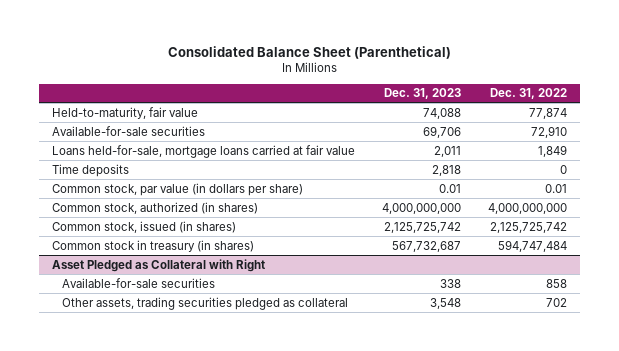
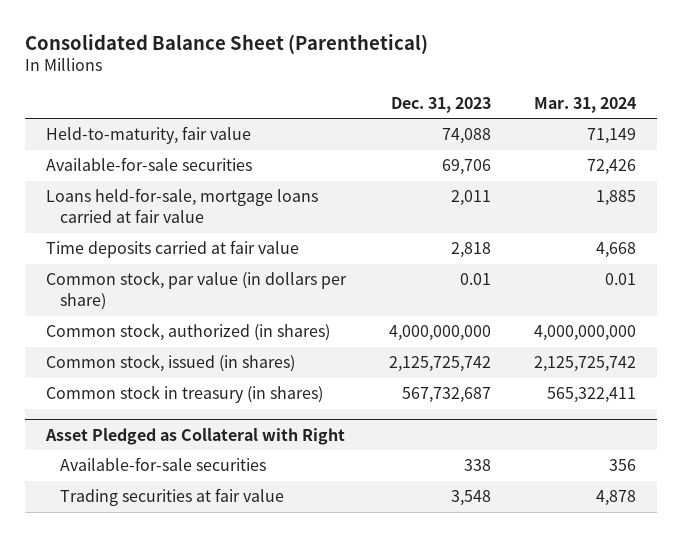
[489,88,567,100] Dec. 31, 2022 -> none
none -> [533,96,636,113] Mar. 31, 2024
[52,163,130,177] Time deposits -> [45,240,299,259] Time deposits carried at fair value
[62,296,349,310] Other assets, trading securities pledged as collateral -> [59,488,284,507] Trading securities at fair value

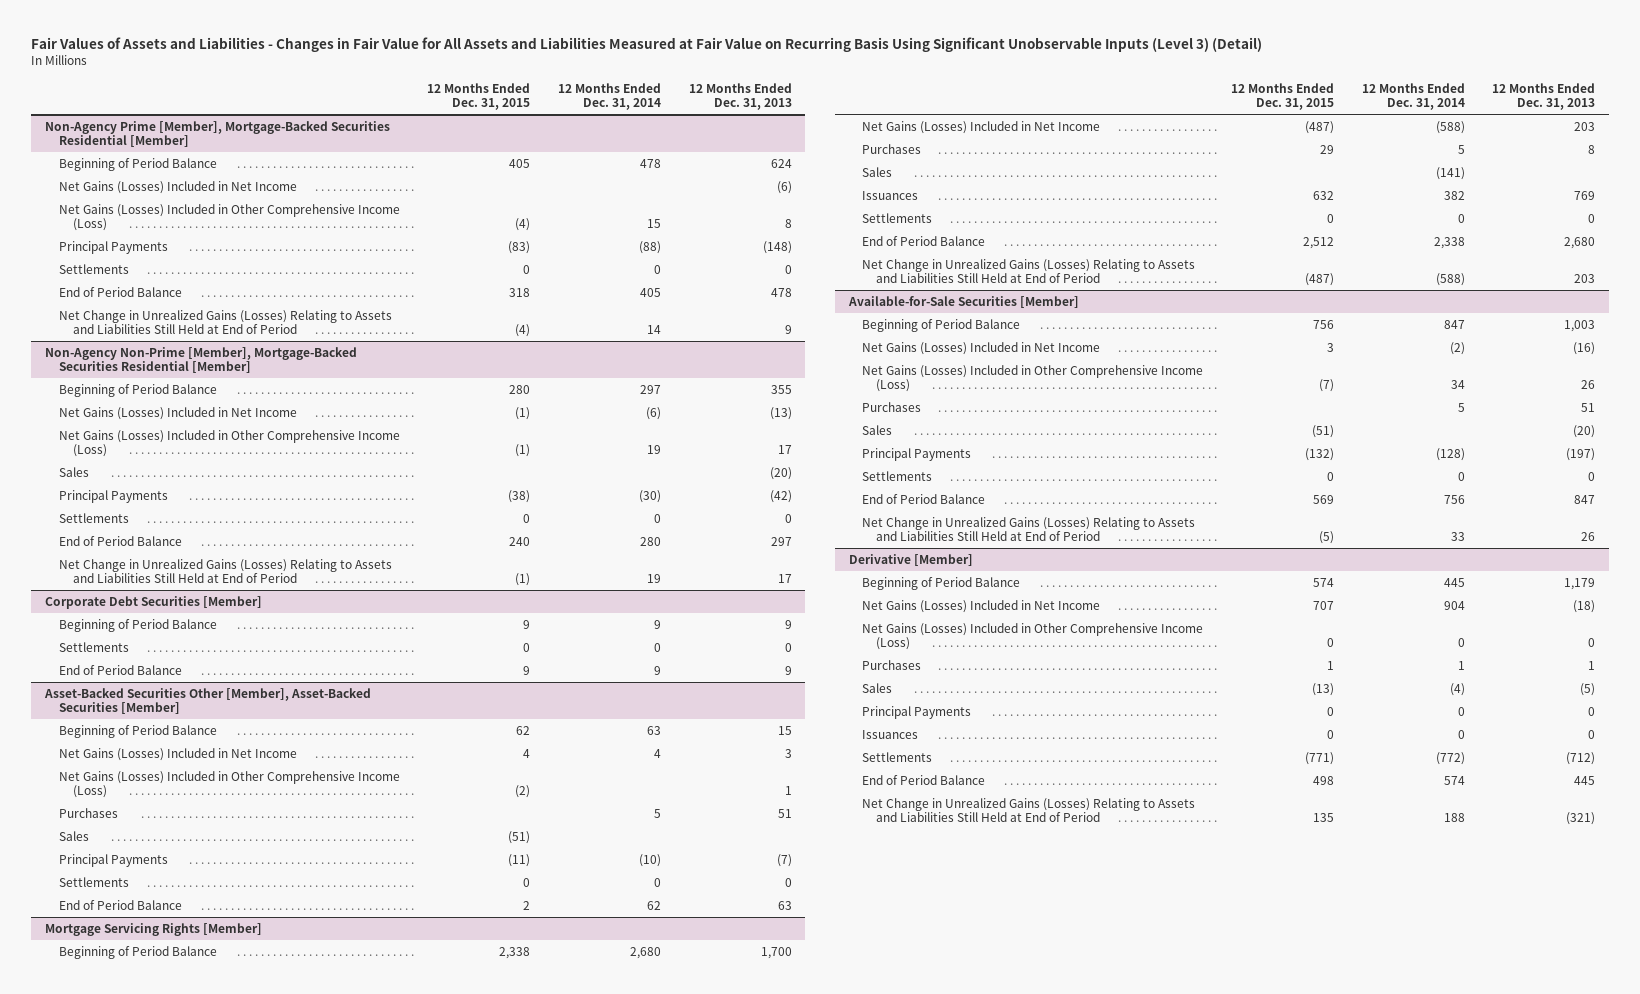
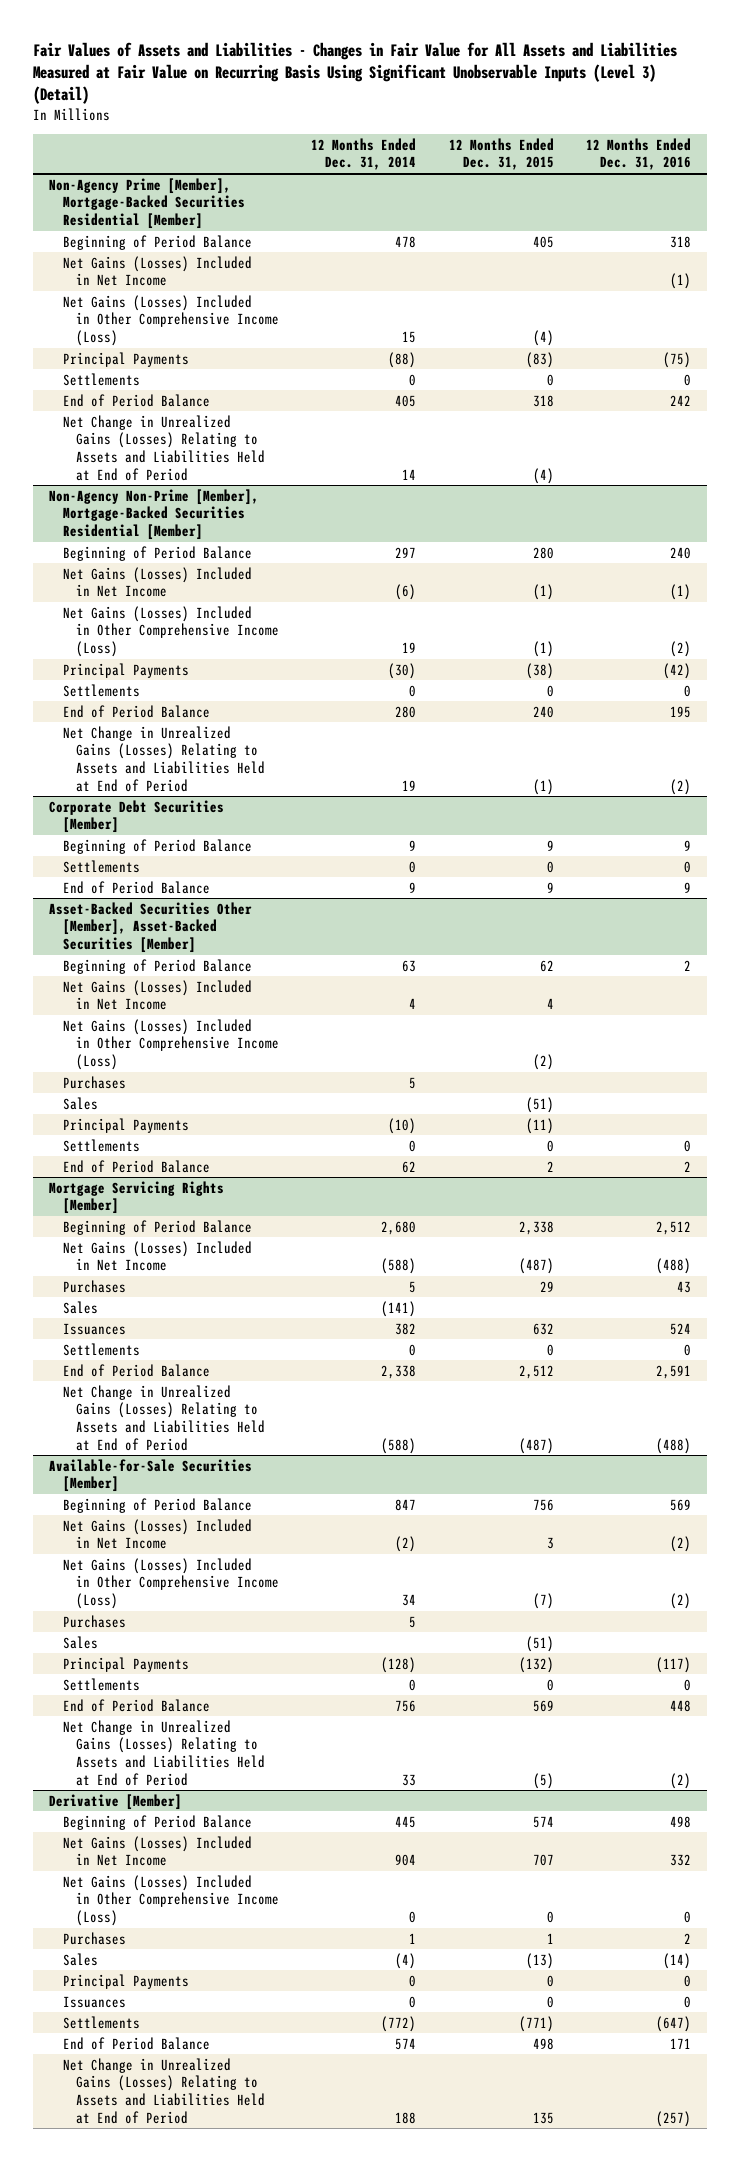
[688,82,792,111] 12 Months Ended Dec. 31, 2013 -> none
none -> [585,137,691,171] 12 Months Ended Dec. 31, 2016
[58,309,392,335] Net Change in Unrealized Gains (Losses) Relating to Assets and Liabilities Still Held at End of Period -> [62,414,266,481] Net Change in Unrealized Gains (Losses) Relating to Assets and Liabilities Held at End of Period
[58,466,89,477] Sales -> none
[58,558,392,584] Net Change in Unrealized Gains (Losses) Relating to Assets and Liabilities Still Held at End of Period -> [62,725,266,792] Net Change in Unrealized Gains (Losses) Relating to Assets and Liabilities Held at End of Period
[862,258,1196,284] Net Change in Unrealized Gains (Losses) Relating to Assets and Liabilities Still Held at End of Period -> [62,1384,266,1451] Net Change in Unrealized Gains (Losses) Relating to Assets and Liabilities Held at End of Period
[862,516,1196,542] Net Change in Unrealized Gains (Losses) Relating to Assets and Liabilities Still Held at End of Period -> [62,1719,266,1786] Net Change in Unrealized Gains (Losses) Relating to Assets and Liabilities Held at End of Period
[862,797,1196,823] Net Change in Unrealized Gains (Losses) Relating to Assets and Liabilities Still Held at End of Period -> [62,2057,266,2124] Net Change in Unrealized Gains (Losses) Relating to Assets and Liabilities Held at End of Period

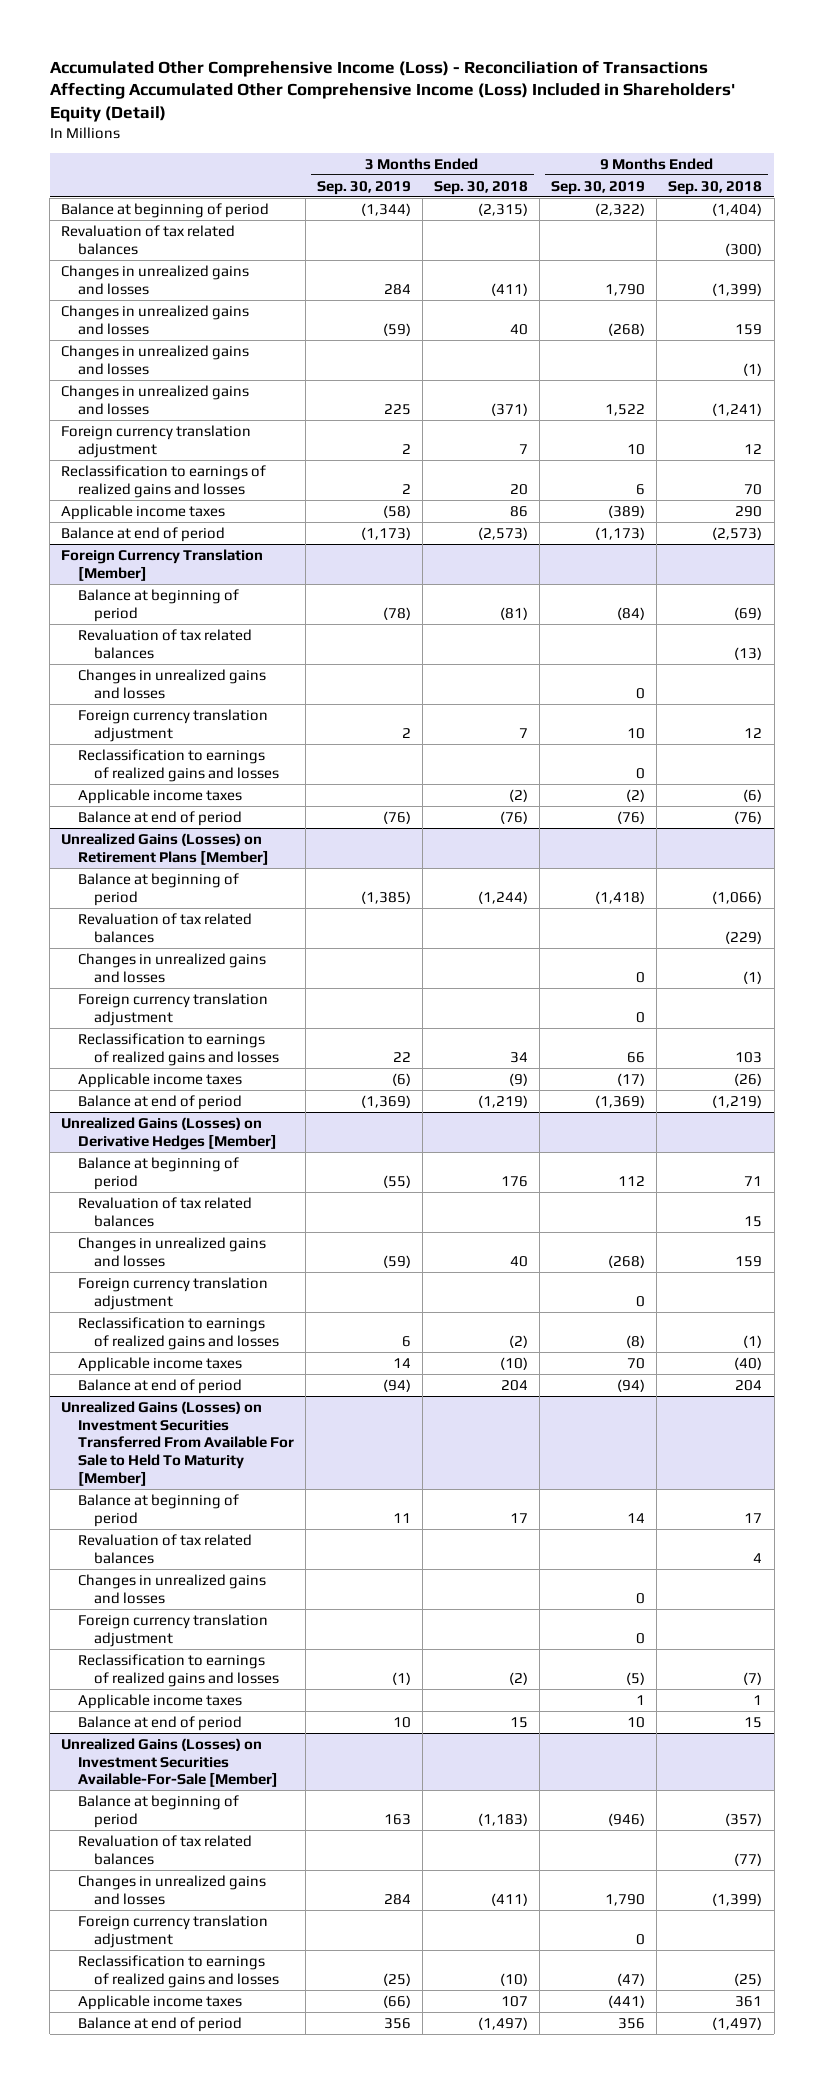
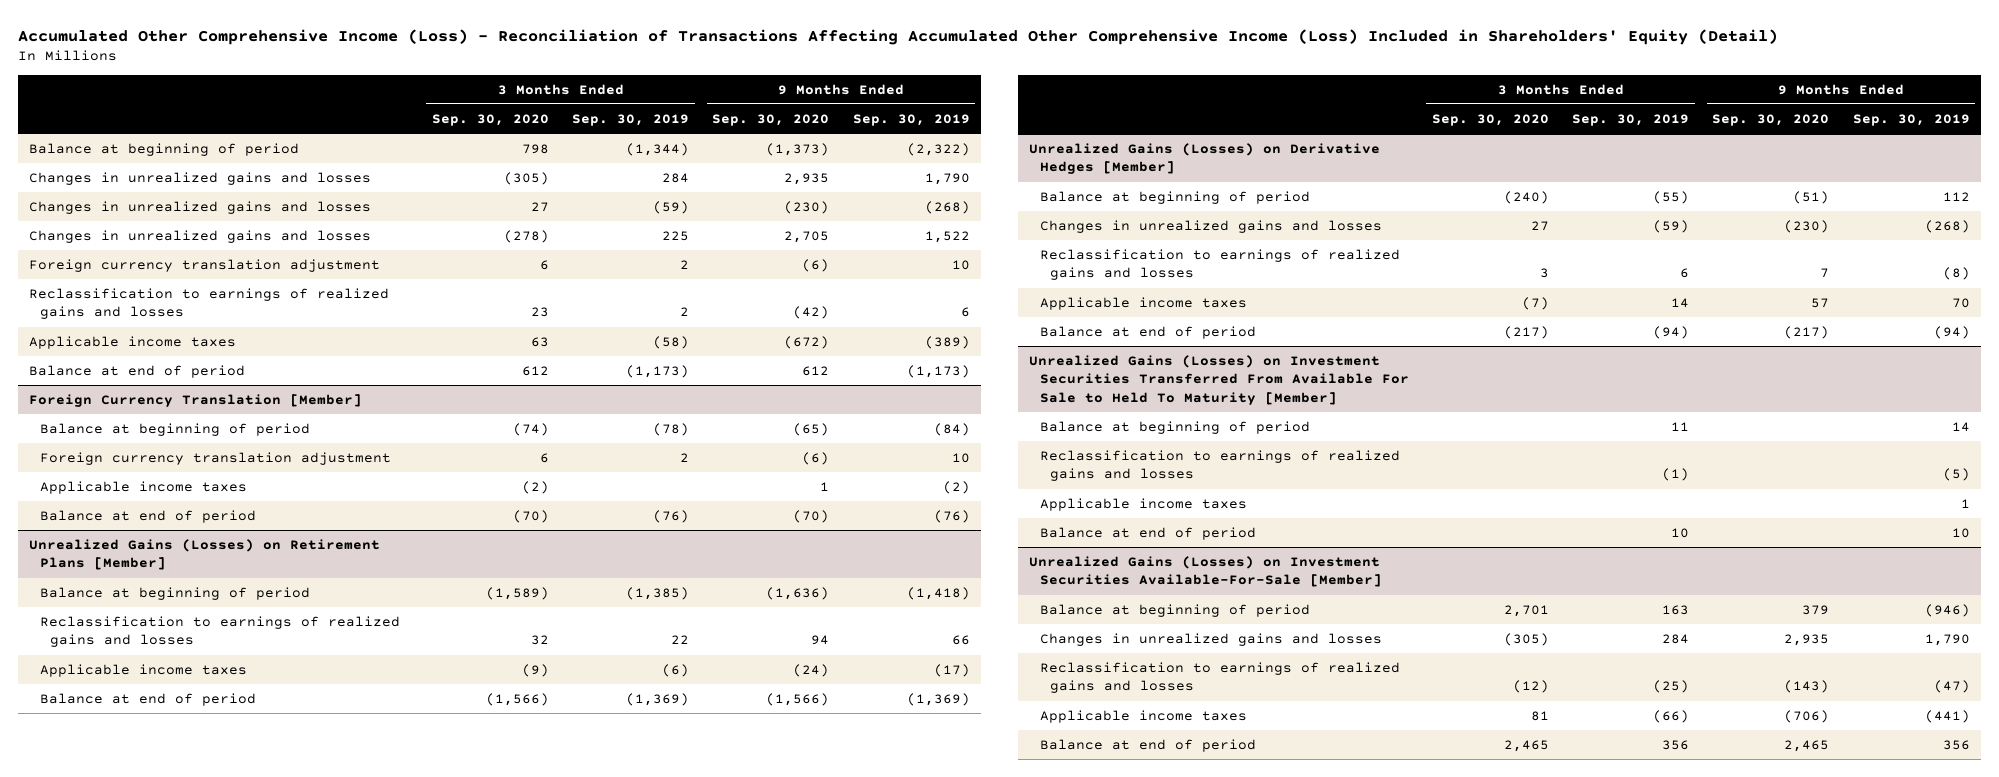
[434,180,529,195] Sep. 30, 2018 -> none
[668,180,763,195] Sep. 30, 2018 -> none
none -> [431,113,549,126] Sep. 30, 2020
none -> [712,113,830,126] Sep. 30, 2020
[61,224,236,255] Revaluation of tax related balances -> none
[61,344,250,375] Changes in unrealized gains and losses -> none
[77,628,252,659] Revaluation of tax related balances -> none
[77,668,266,699] Changes in unrealized gains and losses -> none
[77,748,280,782] Reclassification to earnings of realized gains and losses -> none
[77,912,252,943] Revaluation of tax related balances -> none
[77,952,266,983] Changes in unrealized gains and losses -> none
[77,992,268,1026] Foreign currency translation adjustment -> none
[77,1196,252,1227] Revaluation of tax related balances -> none
[77,1276,268,1310] Foreign currency translation adjustment -> none
[77,1533,252,1564] Revaluation of tax related balances -> none
[77,1573,266,1604] Changes in unrealized gains and losses -> none
[77,1613,268,1647] Foreign currency translation adjustment -> none
[77,1834,252,1865] Revaluation of tax related balances -> none
[77,1914,268,1948] Foreign currency translation adjustment -> none

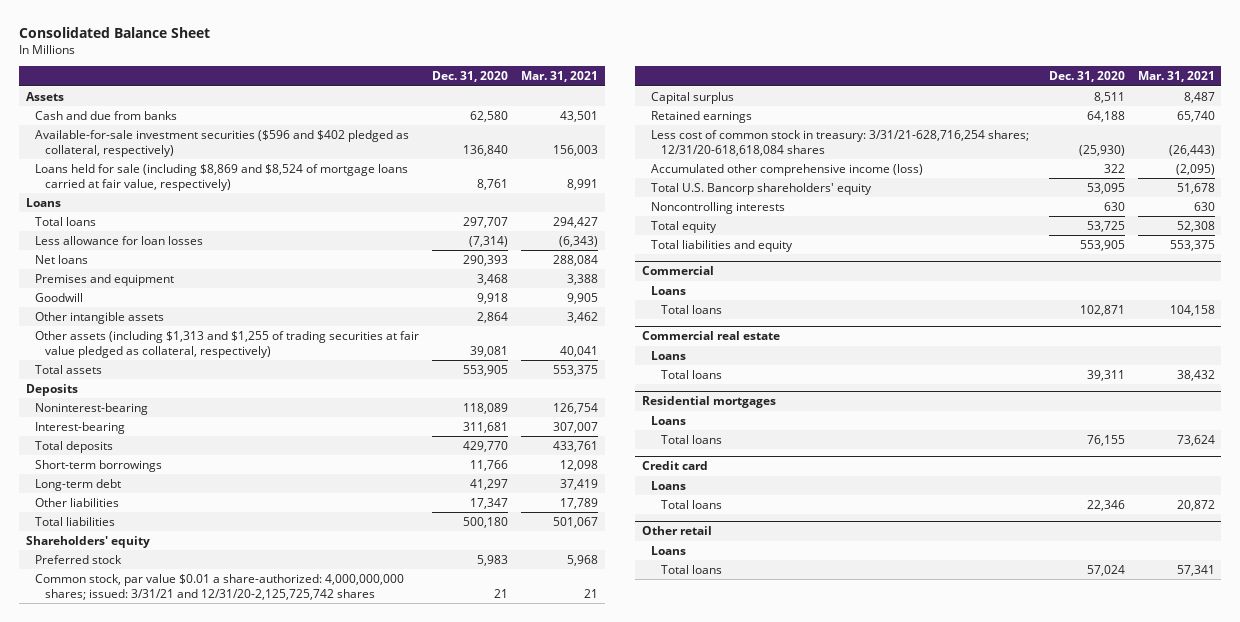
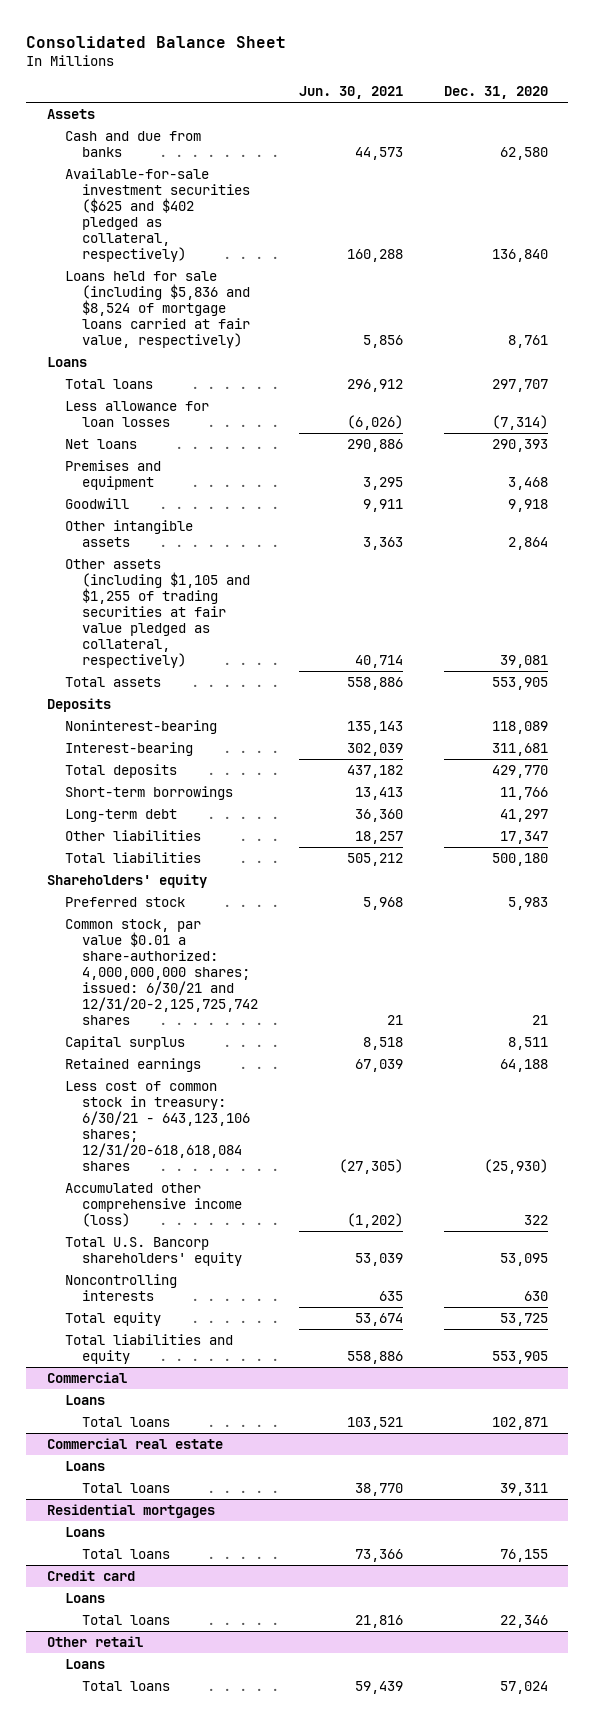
[521,71,599,83] Mar. 31, 2021 -> none
none -> [299,86,404,100] Jun. 30, 2021
[35,129,410,157] Available-for-sale investment securities ($596 and $402 pledged as collateral, respectively) -> [64,168,251,263] Available-for-sale investment securities ($625 and $402 pledged as collateral, respectively)
[35,163,409,191] Loans held for sale (including $8,869 and $8,524 of mortgage loans carried at fair value, respectively) -> [64,271,251,349] Loans held for sale (including $5,836 and $8,524 of mortgage loans carried at fair value, respectively)
[35,330,420,358] Other assets (including $1,313 and $1,255 of trading securities at fair value pledged as collateral, respectively) -> [64,559,251,669] Other assets (including $1,105 and $1,255 of trading securities at fair value pledged as collateral, respectively)
[35,573,405,600] Common stock, par value $0.01 a share-authorized: 4,000,000,000 shares; issued: 3/31/21 and 12/31/20-2,125,725,742 shares -> [64,919,259,1026] Common stock, par value $0.01 a share-authorized: 4,000,000,000 shares; issued: 6/30/21 and 12/31/20-2,125,725,742 shares
[651,129,1030,156] Less cost of common stock in treasury: 3/31/21-628,716,254 shares; 12/31/20-618,618,084 shares -> [64,1081,251,1172] Less cost of common stock in treasury: 6/30/21 - 643,123,106 shares; 12/31/20-618,618,084 shares

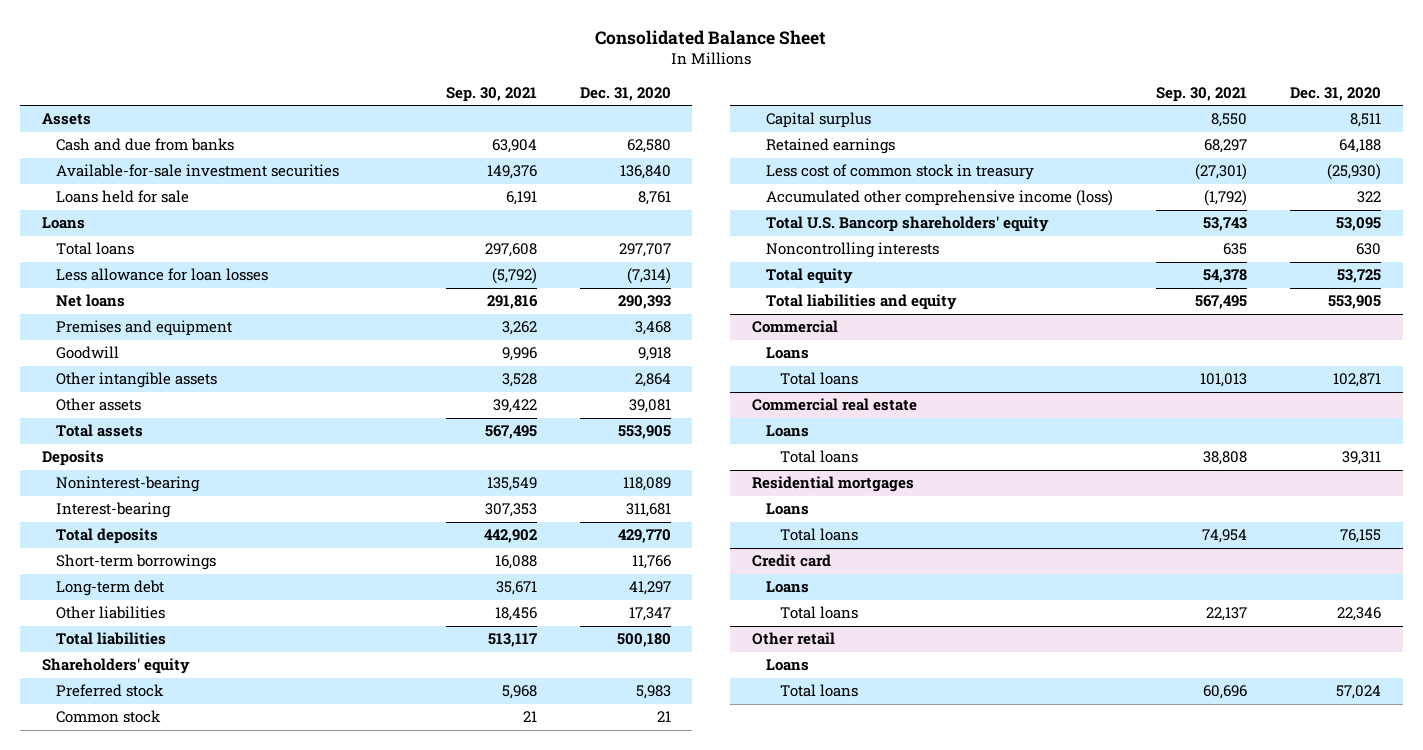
[299,86,404,100] Jun. 30, 2021 -> none
none -> [445,86,537,102] Sep. 30, 2021
[64,168,251,263] Available-for-sale investment securities ($625 and $402 pledged as collateral, respectively) -> [56,164,340,178] Available-for-sale investment securities
[64,271,251,349] Loans held for sale (including $5,836 and $8,524 of mortgage loans carried at fair value, respectively) -> [56,190,190,204] Loans held for sale
[64,559,251,669] Other assets (including $1,105 and $1,255 of trading securities at fair value pledged as collateral, respectively) -> [56,398,142,412] Other assets
[64,919,259,1026] Common stock, par value $0.01 a share-authorized: 4,000,000,000 shares; issued: 6/30/21 and 12/31/20-2,125,725,742 shares -> [56,710,162,724] Common stock
[64,1081,251,1172] Less cost of common stock in treasury: 6/30/21 - 643,123,106 shares; 12/31/20-618,618,084 shares -> [766,164,1035,181] Less cost of common stock in treasury

